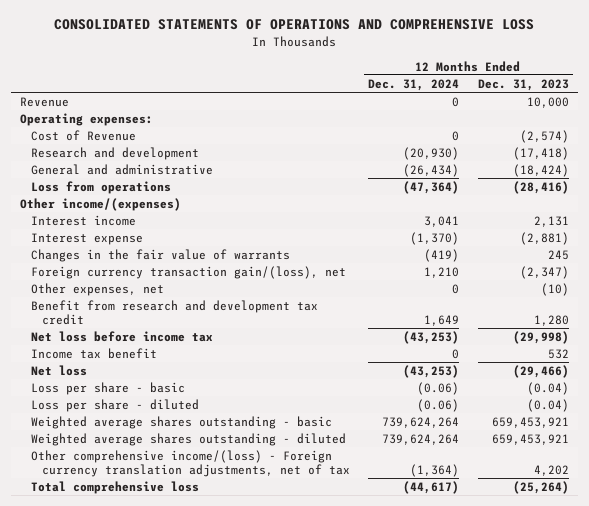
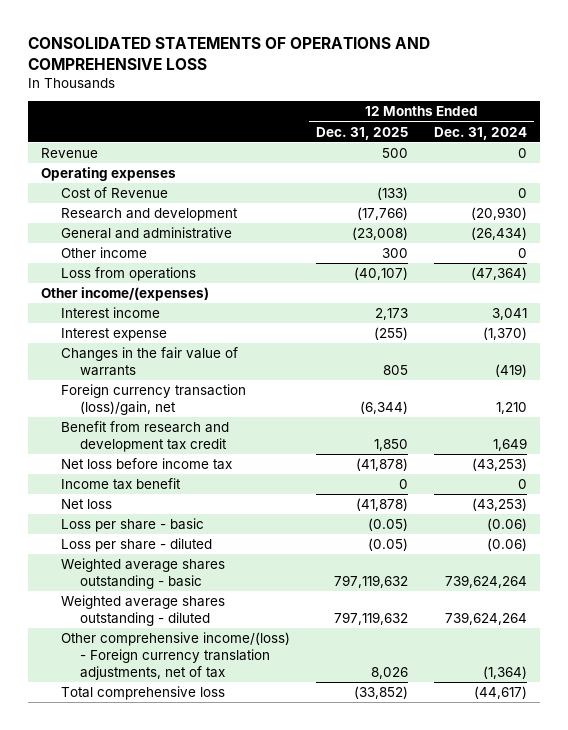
[477,78,569,91] Dec. 31, 2023 -> none
none -> [315,126,408,140] Dec. 31, 2025
[19,112,153,126] Operating expenses: -> [40,167,176,182] Operating expenses
none -> [60,247,147,259] Other income
[30,282,164,296] Other expenses, net -> none
[30,265,346,279] Foreign currency transaction gain/(loss), net -> [60,384,246,415] Foreign currency transaction (loss)/gain, net

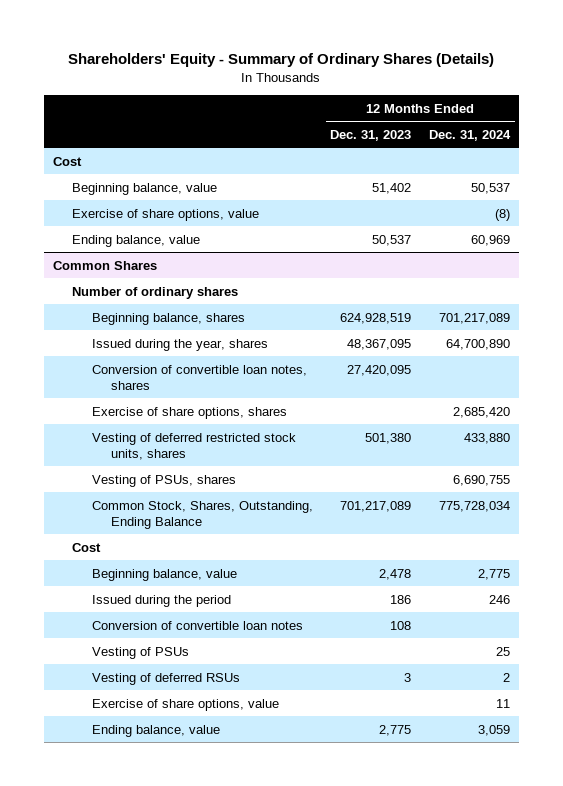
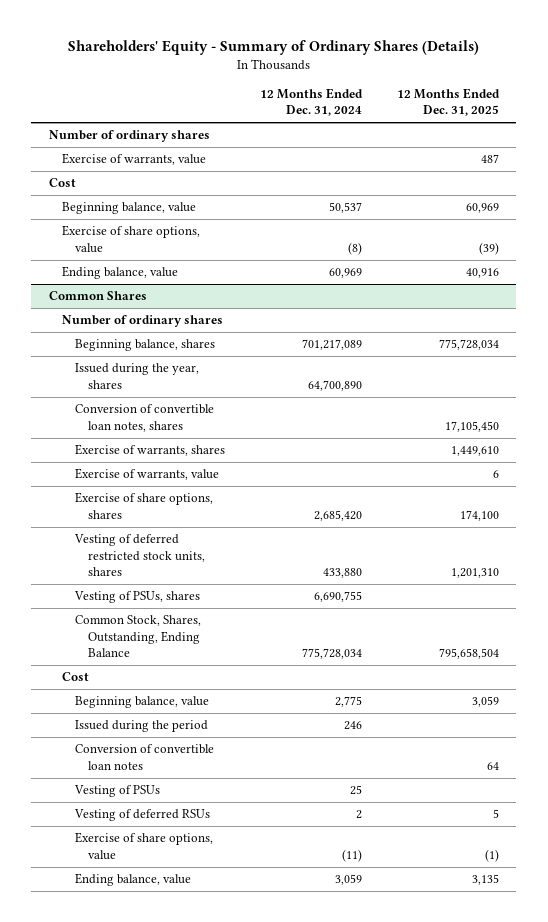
[330,129,412,141] Dec. 31, 2023 -> none
none -> [396,87,500,117] 12 Months Ended Dec. 31, 2025
none -> [48,130,210,143] Number of ordinary shares
none -> [61,153,206,166] Exercise of warrants, value
none -> [74,444,225,457] Exercise of warrants, shares
none -> [74,468,219,481] Exercise of warrants, value
[496,698,511,708] 11 -> [341,848,362,862] (11)

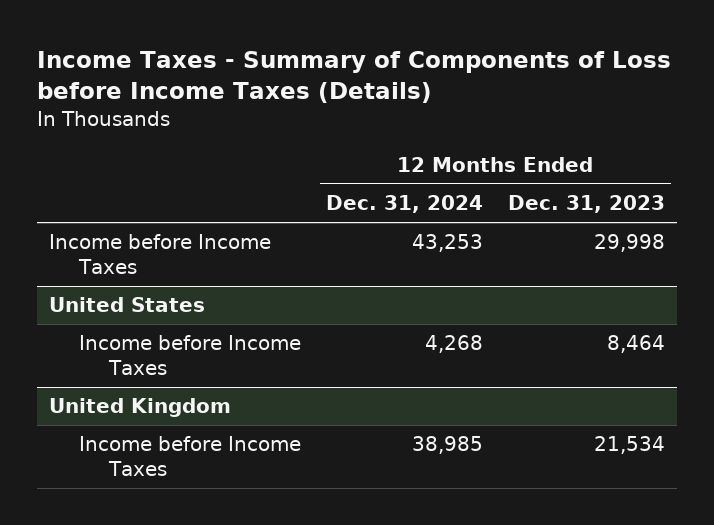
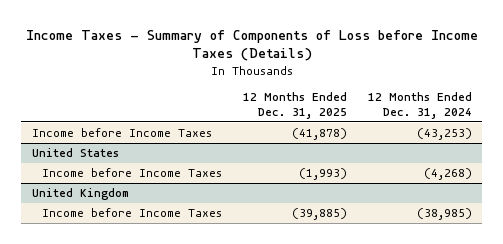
[507,195,665,214] Dec. 31, 2023 -> none
none -> [242,91,347,120] 12 Months Ended Dec. 31, 2025
[411,234,483,253] 43,253 -> [416,128,472,141] (43,253)
[424,335,483,354] 4,268 -> [423,168,472,181] (4,268)
[411,436,483,455] 38,985 -> [416,208,472,221] (38,985)

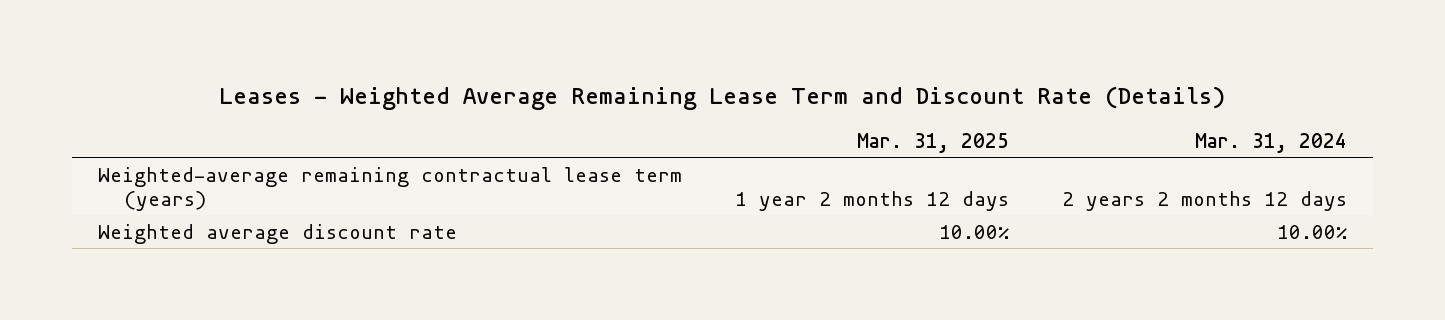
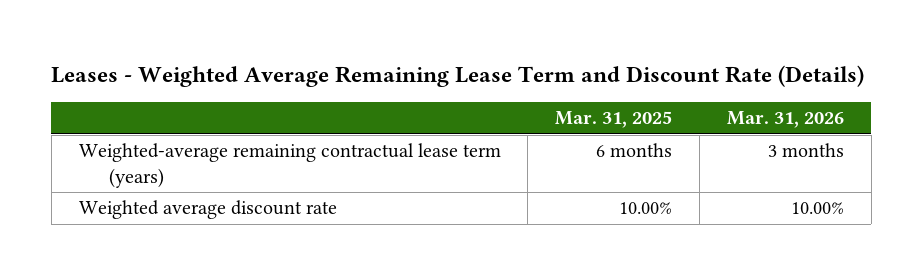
[1194,132,1347,153] Mar. 31, 2024 -> none
none -> [726,111,844,129] Mar. 31, 2026
[734,191,1009,212] 1 year 2 months 12 days -> [596,143,673,158] 6 months

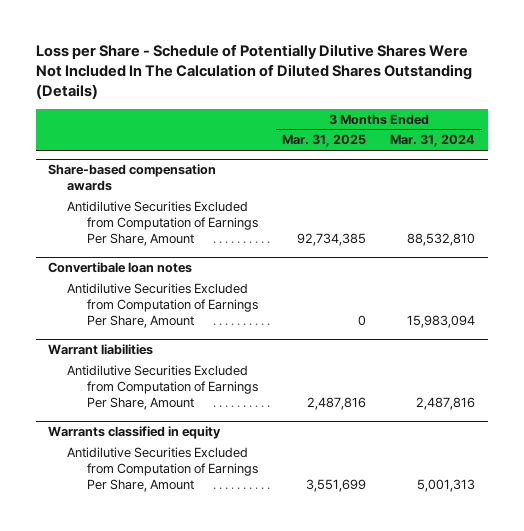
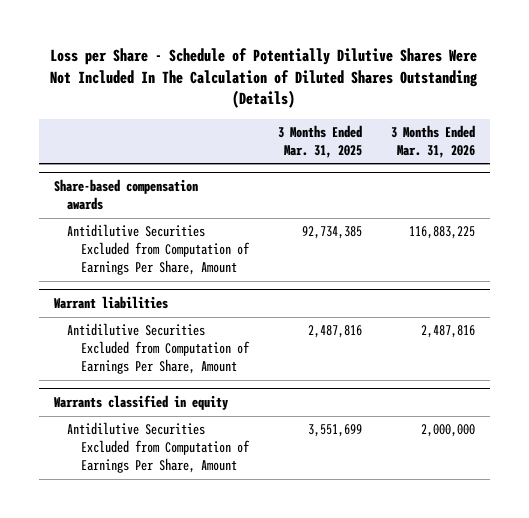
[390,134,476,148] Mar. 31, 2024 -> none
none -> [391,124,476,158] 3 Months Ended Mar. 31, 2026
[48,261,193,273] Convertibale loan notes -> none
[67,282,258,329] Antidilutive Securities Excluded from Computation of Earnings Per Share, Amount -> none

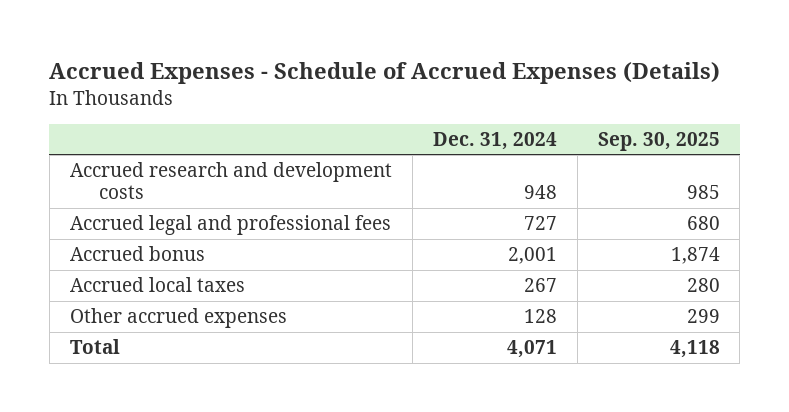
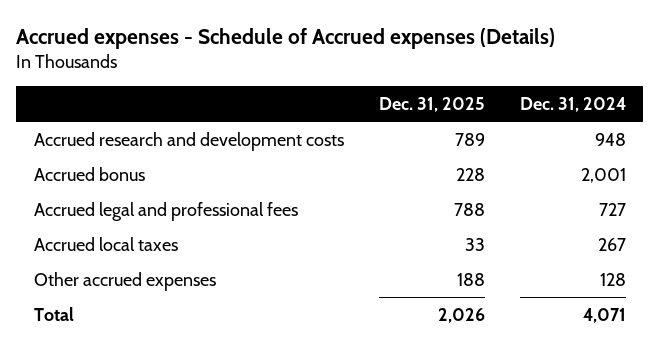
[49,61,721,84] Accrued Expenses - Schedule of Accrued Expenses (Details) -> [15,27,555,49] Accrued expenses - Schedule of Accrued expenses (Details)
[597,131,720,151] Sep. 30, 2025 -> none
none -> [378,97,485,113] Dec. 31, 2025
[69,215,391,236] Accrued legal and professional fees -> [33,201,298,221] Accrued legal and professional fees

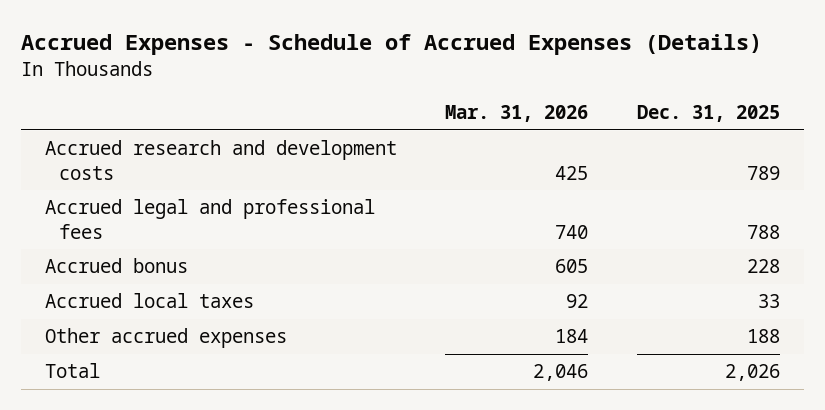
[15,27,555,49] Accrued expenses - Schedule of Accrued expenses (Details) -> [20,34,762,56] Accrued Expenses - Schedule of Accrued Expenses (Details)
[519,97,626,113] Dec. 31, 2024 -> none
none -> [445,105,589,123] Mar. 31, 2026
[33,166,145,181] Accrued bonus -> [44,258,188,274] Accrued bonus

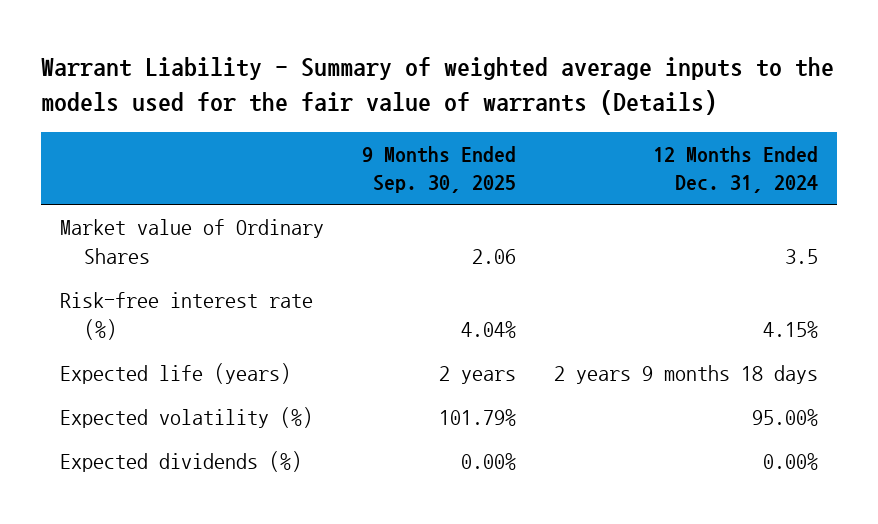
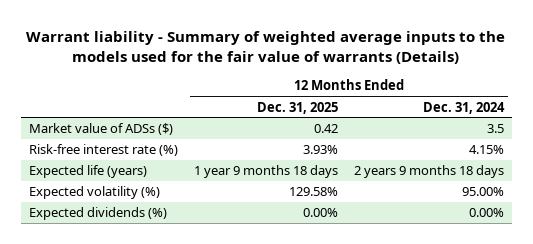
[40,57,834,115] Warrant Liability - Summary of weighted average inputs to the models used for the fair value of warrants (Details) -> [26,30,506,64] Warrant liability - Summary of weighted average inputs to the models used for the fair value of warrants (Details)
[362,146,517,194] 9 Months Ended Sep. 30, 2025 -> none
none -> [256,101,338,114] Dec. 31, 2025
[59,219,324,264] Market value of Ordinary Shares -> [29,123,174,136] Market value of ADSs ($)

